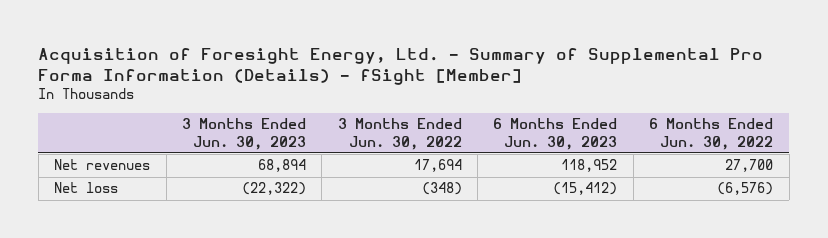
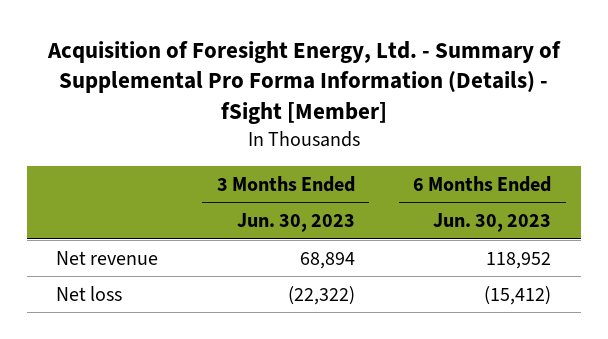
[337,118,462,150] 3 Months Ended Jun. 30, 2022 -> none
[649,118,774,150] 6 Months Ended Jun. 30, 2022 -> none
[54,159,151,171] Net revenues -> [56,250,159,265] Net revenue

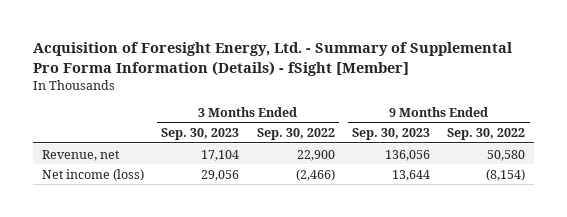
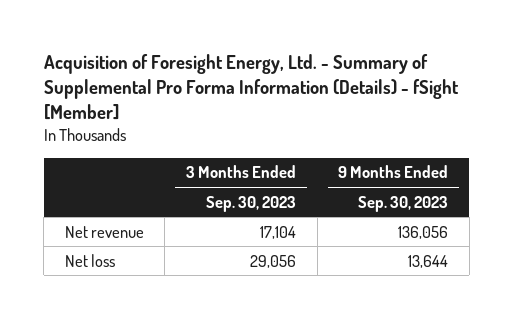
[256,128,335,141] Sep. 30, 2022 -> none
[447,128,526,141] Sep. 30, 2022 -> none
[41,149,120,161] Revenue, net -> [64,225,144,238] Net revenue
[41,168,144,181] Net income (loss) -> [64,253,115,267] Net loss

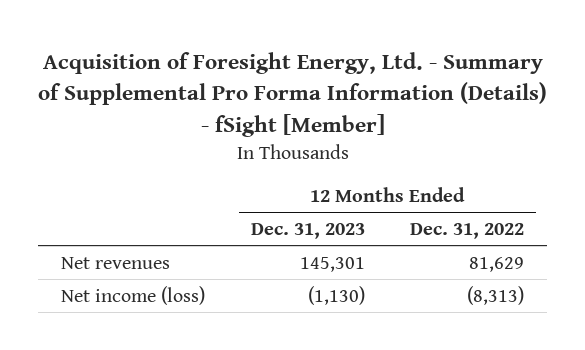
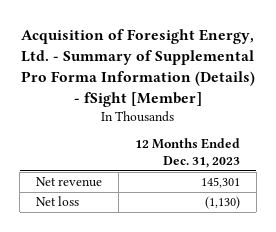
[410,222,525,239] Dec. 31, 2022 -> none
[60,256,170,269] Net revenues -> [36,177,103,188] Net revenue
[60,285,205,305] Net income (loss) -> [36,196,80,207] Net loss

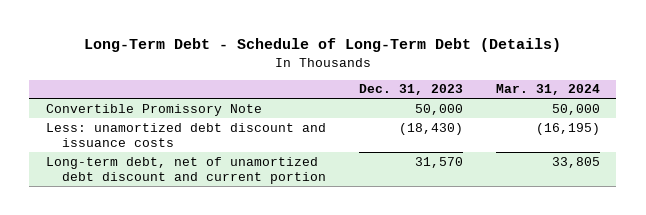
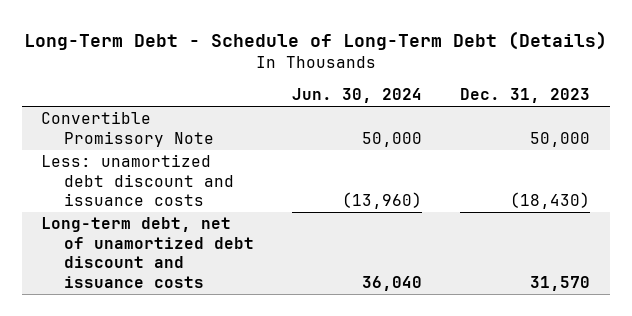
[495,84,600,96] Mar. 31, 2024 -> none
none -> [292,88,423,104] Jun. 30, 2024
[45,156,326,185] Long-term debt, net of unamortized debt discount and current portion -> [41,217,255,288] Long-term debt, net of unamortized debt discount and issuance costs

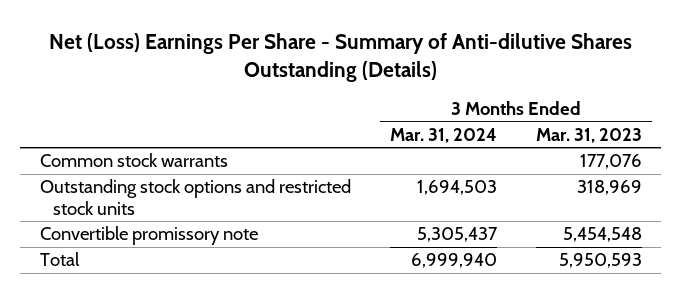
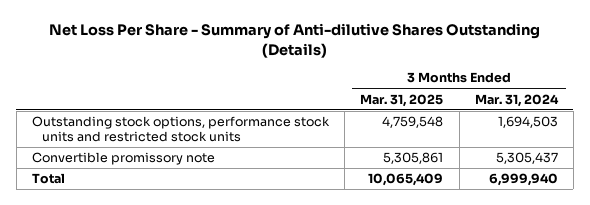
[48,32,632,83] Net (Loss) Earnings Per Share - Summary of Anti-dilutive Shares Outstanding (Details) -> [48,23,540,58] Net Loss Per Share - Summary of Anti-dilutive Shares Outstanding (Details)
[535,127,642,143] Mar. 31, 2023 -> none
none -> [360,93,444,107] Mar. 31, 2025
[39,153,228,168] Common stock warrants -> none
[39,179,351,215] Outstanding stock options and restricted stock units -> [31,116,330,142] Outstanding stock options, performance stock units and restricted stock units

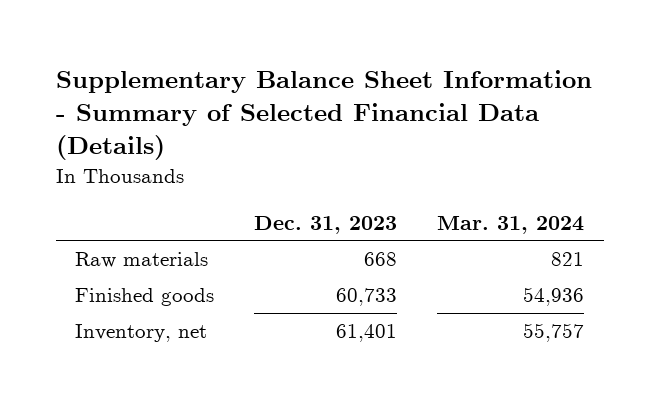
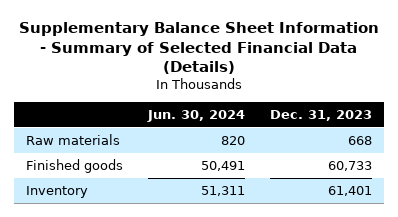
[436,215,584,234] Mar. 31, 2024 -> none
none -> [147,109,246,122] Jun. 30, 2024
[75,324,208,343] Inventory, net -> [26,186,89,199] Inventory

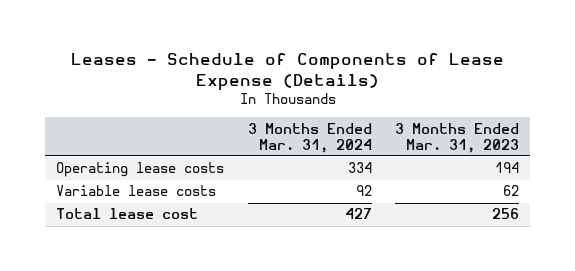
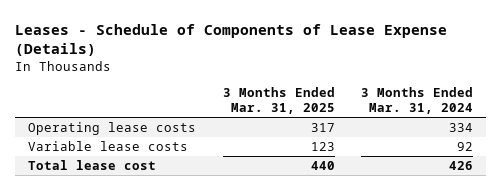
[394,122,519,153] 3 Months Ended Mar. 31, 2023 -> none
none -> [222,87,335,115] 3 Months Ended Mar. 31, 2025
[344,208,372,220] 427 -> [448,160,473,170] 426

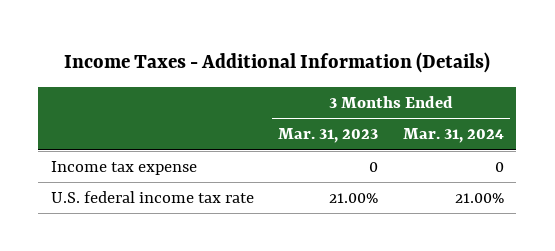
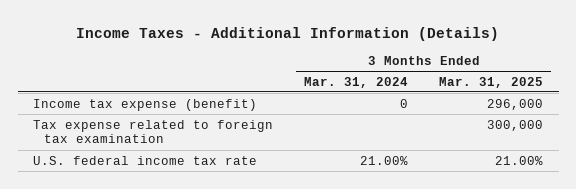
[278,128,379,144] Mar. 31, 2023 -> none
none -> [439,76,544,88] Mar. 31, 2025
[50,161,197,176] Income tax expense -> [33,98,258,111] Income tax expense (benefit)
none -> [33,119,274,144] Tax expense related to foreign tax examination

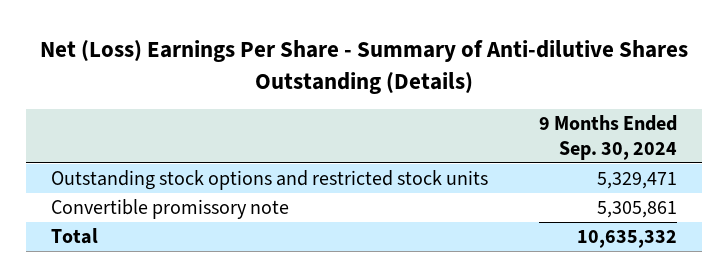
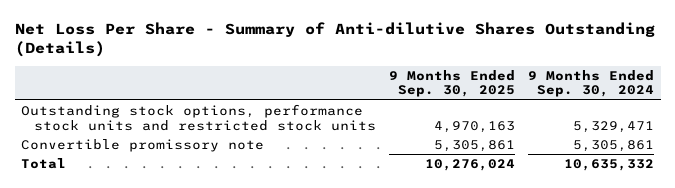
[39,40,688,94] Net (Loss) Earnings Per Share - Summary of Anti-dilutive Shares Outstanding (Details) -> [14,21,655,58] Net Loss Per Share - Summary of Anti-dilutive Shares Outstanding (Details)
none -> [389,69,516,98] 9 Months Ended Sep. 30, 2025
[51,170,489,191] Outstanding stock options and restricted stock units -> [21,103,377,131] Outstanding stock options, performance stock units and restricted stock units

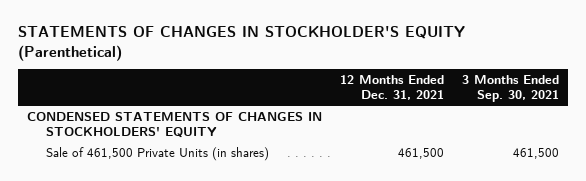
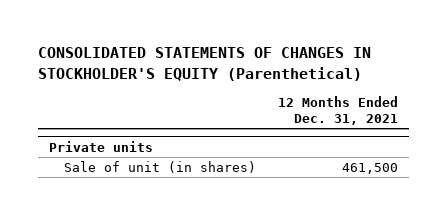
[18,26,466,61] STATEMENTS OF CHANGES IN STOCKHOLDER'S EQUITY (Parenthetical) -> [37,47,371,81] CONSOLIDATED STATEMENTS OF CHANGES IN STOCKHOLDER'S EQUITY (Parenthetical)
[462,75,560,102] 3 Months Ended Sep. 30, 2021 -> none
[27,112,323,138] CONDENSED STATEMENTS OF CHANGES IN STOCKHOLDERS' EQUITY -> none
none -> [48,140,153,152] Private units
[46,147,270,162] Sale of 461,500 Private Units (in shares) -> [64,160,257,173] Sale of unit (in shares)

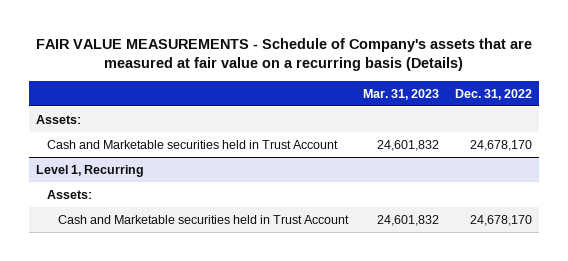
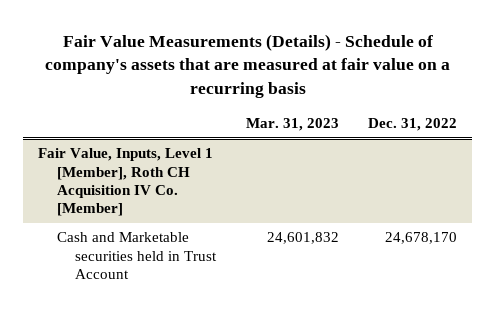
[35,37,532,72] FAIR VALUE MEASUREMENTS - Schedule of Company's assets that are measured at fair value on a recurring basis (Details) -> [44,33,450,98] Fair Value Measurements (Details) - Schedule of company's assets that are measured at fair value on a recurring basis
[36,114,82,124] Assets: -> none
[47,139,339,149] Cash and Marketable securities held in Trust Account -> none
[36,164,145,177] Level 1, Recurring -> none
[47,189,93,199] Assets: -> none
none -> [37,148,213,217] Fair Value, Inputs, Level 1 [Member], Roth CH Acquisition IV Co. [Member]

